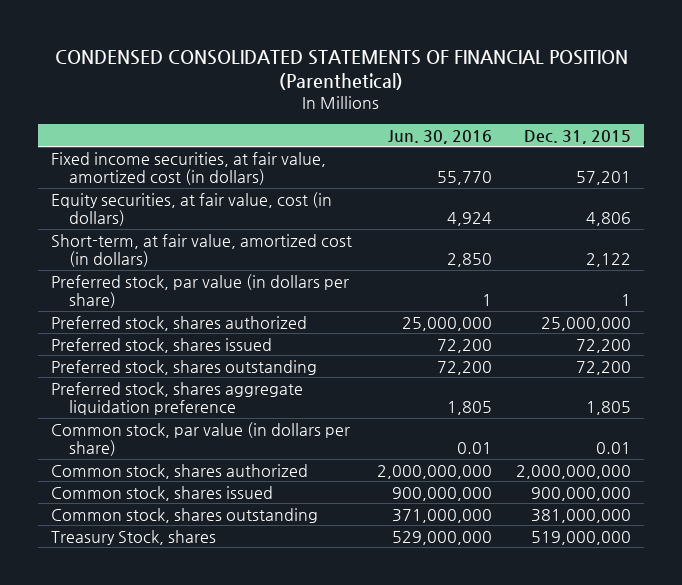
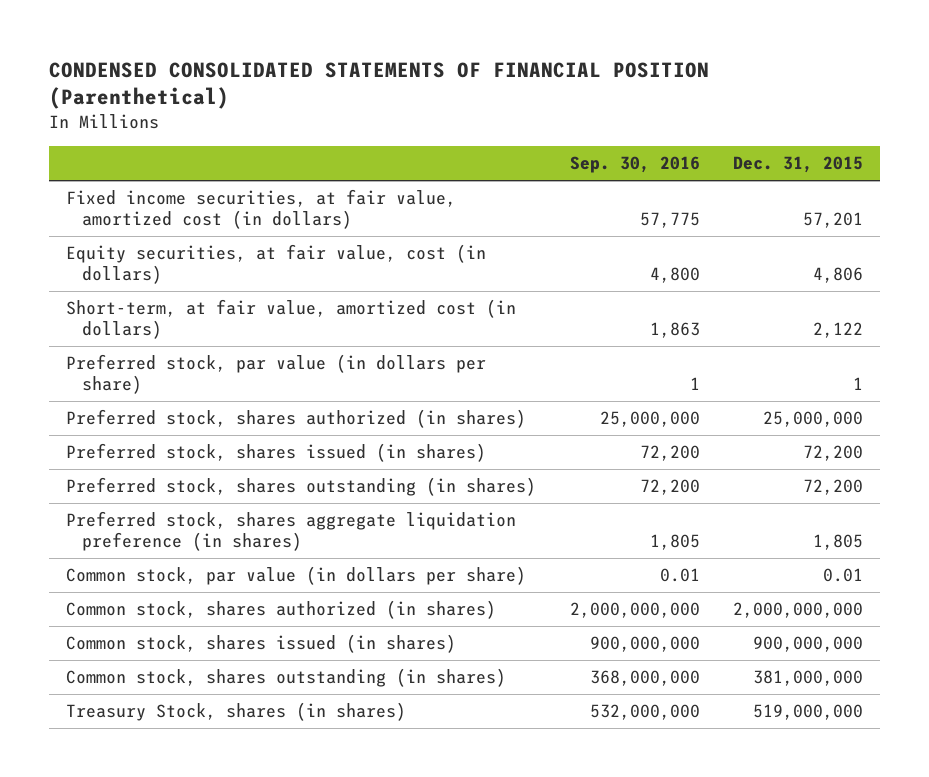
[387,129,492,144] Jun. 30, 2016 -> none
none -> [569,156,700,174] Sep. 30, 2016
[50,315,307,331] Preferred stock, shares authorized -> [66,409,527,429] Preferred stock, shares authorized (in shares)
[50,337,272,353] Preferred stock, shares issued -> [66,443,487,463] Preferred stock, shares issued (in shares)
[50,359,317,375] Preferred stock, shares outstanding -> [66,477,537,497] Preferred stock, shares outstanding (in shares)
[50,381,303,416] Preferred stock, shares aggregate liquidation preference -> [66,511,517,551] Preferred stock, shares aggregate liquidation preference (in shares)
[50,463,308,479] Common stock, shares authorized -> [66,600,497,620] Common stock, shares authorized (in shares)
[50,485,273,501] Common stock, shares issued -> [66,634,457,654] Common stock, shares issued (in shares)
[50,507,318,523] Common stock, shares outstanding -> [66,668,507,688] Common stock, shares outstanding (in shares)
[50,529,216,545] Treasury Stock, shares -> [66,702,407,722] Treasury Stock, shares (in shares)

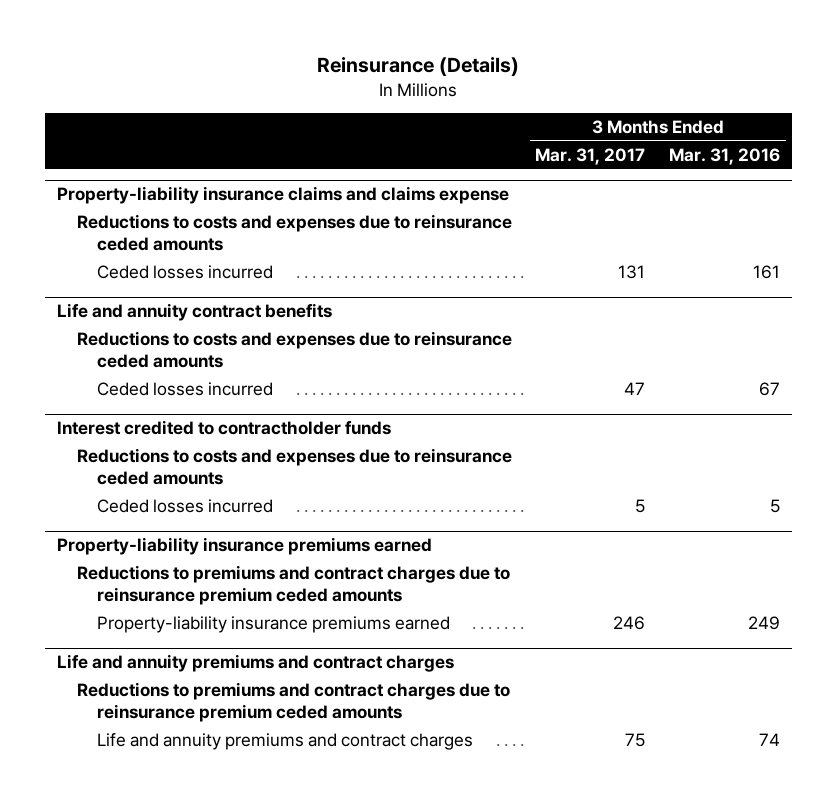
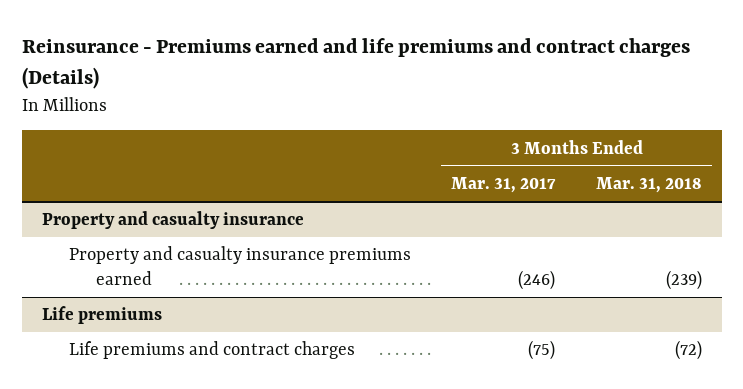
[317,57,520,77] Reinsurance (Details) -> [21,37,690,89] Reinsurance - Premiums earned and life premiums and contract charges (Details)
[669,147,781,165] Mar. 31, 2016 -> none
none -> [595,177,702,194] Mar. 31, 2018
[56,186,509,205] Property-liability insurance claims and claims expense -> none
[76,213,512,252] Reductions to costs and expenses due to reinsurance ceded amounts -> none
[96,264,273,279] Ceded losses incurred -> none
[56,303,332,322] Life and annuity contract benefits -> none
[76,330,512,369] Reductions to costs and expenses due to reinsurance ceded amounts -> none
[96,381,273,396] Ceded losses incurred -> none
[56,420,391,436] Interest credited to contractholder funds -> none
[76,447,512,486] Reductions to costs and expenses due to reinsurance ceded amounts -> none
[96,498,273,513] Ceded losses incurred -> none
[76,564,510,606] Reductions to premiums and contract charges due to reinsurance premium ceded amounts -> none
[76,681,510,723] Reductions to premiums and contract charges due to reinsurance premium ceded amounts -> none
[56,537,432,556] Property-liability insurance premiums earned -> [41,211,304,230] Property and casualty insurance
[96,615,450,633] Property-liability insurance premiums earned -> [68,246,411,285] Property and casualty insurance premiums earned
[613,615,646,630] 246 -> [518,269,556,290] (246)
[56,654,454,673] Life and annuity premiums and contract charges -> [41,306,162,325] Life premiums
[96,732,473,750] Life and annuity premiums and contract charges -> [68,341,355,360] Life premiums and contract charges
[625,732,646,747] 75 -> [528,340,556,361] (75)

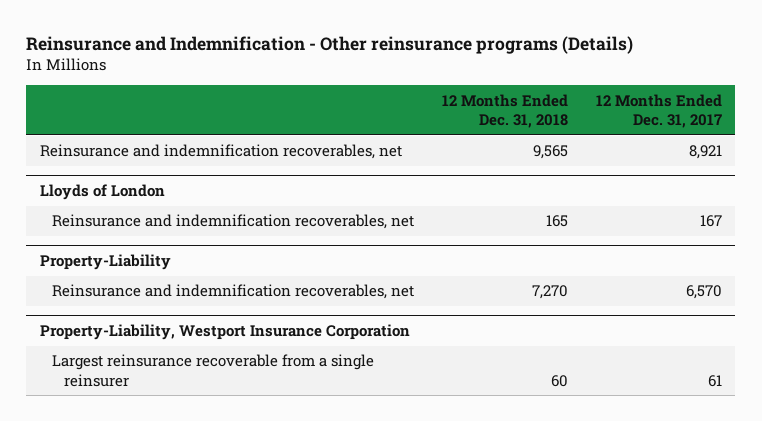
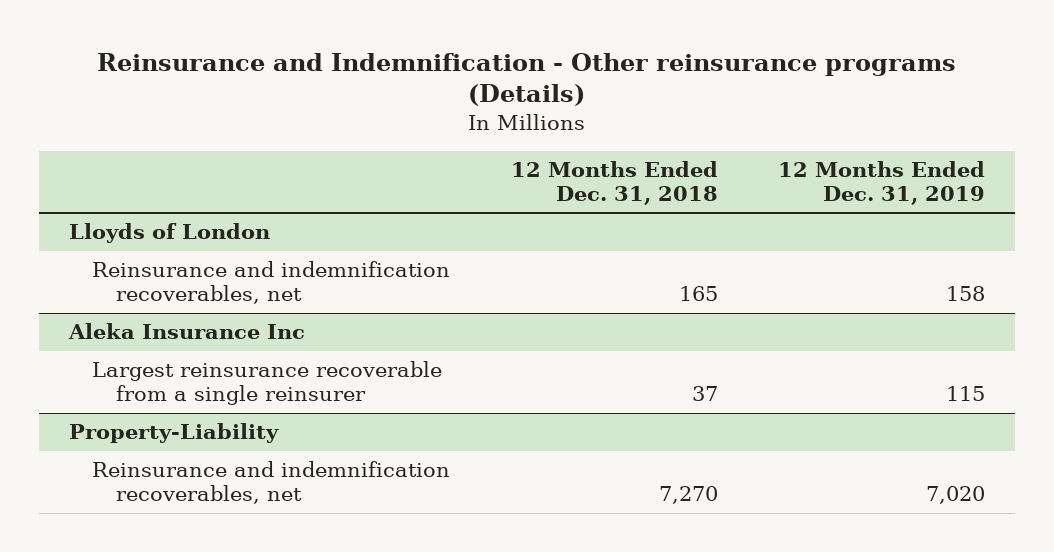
[595,93,722,129] 12 Months Ended Dec. 31, 2017 -> none
none -> [778,161,986,205] 12 Months Ended Dec. 31, 2019
[40,144,403,160] Reinsurance and indemnification recoverables, net -> none
none -> [67,323,305,340] Aleka Insurance Inc
none -> [92,361,443,406] Largest reinsurance recoverable from a single reinsurer
[40,324,411,341] Property-Liability, Westport Insurance Corporation -> none
[52,354,375,387] Largest reinsurance recoverable from a single reinsurer -> none

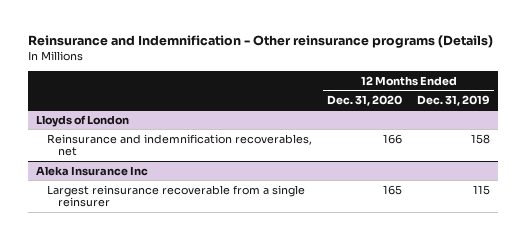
[510,161,718,205] 12 Months Ended Dec. 31, 2018 -> none
none -> [327,94,403,106] Dec. 31, 2020
[68,423,279,444] Property-Liability -> none
[92,461,451,505] Reinsurance and indemnification recoverables, net -> none

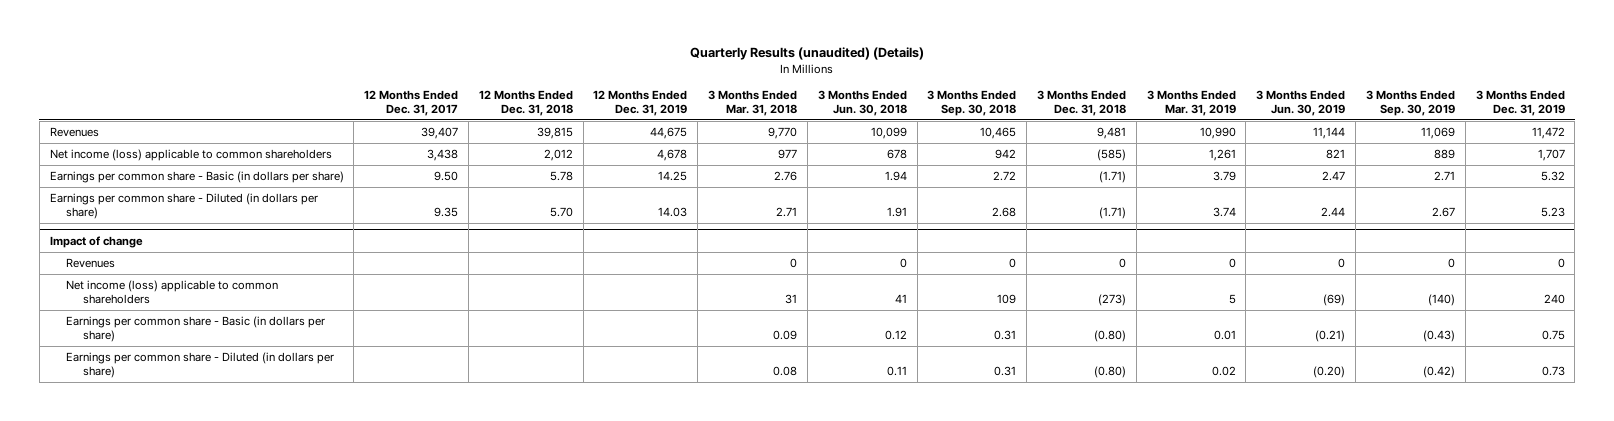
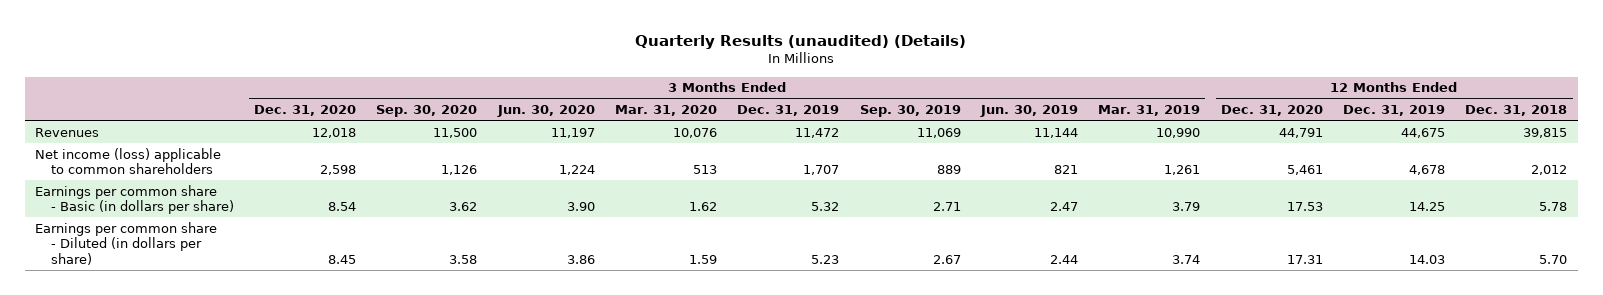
[364,90,459,116] 12 Months Ended Dec. 31, 2017 -> none
[708,90,798,116] 3 Months Ended Mar. 31, 2018 -> none
[817,90,907,116] 3 Months Ended Jun. 30, 2018 -> none
[927,90,1017,116] 3 Months Ended Sep. 30, 2018 -> none
[1037,90,1127,116] 3 Months Ended Dec. 31, 2018 -> none
none -> [254,105,357,117] Dec. 31, 2020
none -> [376,105,478,118] Sep. 30, 2020
none -> [496,105,595,118] Jun. 30, 2020
none -> [615,105,718,117] Mar. 31, 2020
none -> [1220,105,1323,117] Dec. 31, 2020
[49,236,143,249] Impact of change -> none
[66,258,116,269] Revenues -> none
[66,280,279,304] Net income (loss) applicable to common shareholders -> none
[66,316,326,342] Earnings per common share - Basic (in dollars per share) -> none
[66,352,335,378] Earnings per common share - Diluted (in dollars per share) -> none

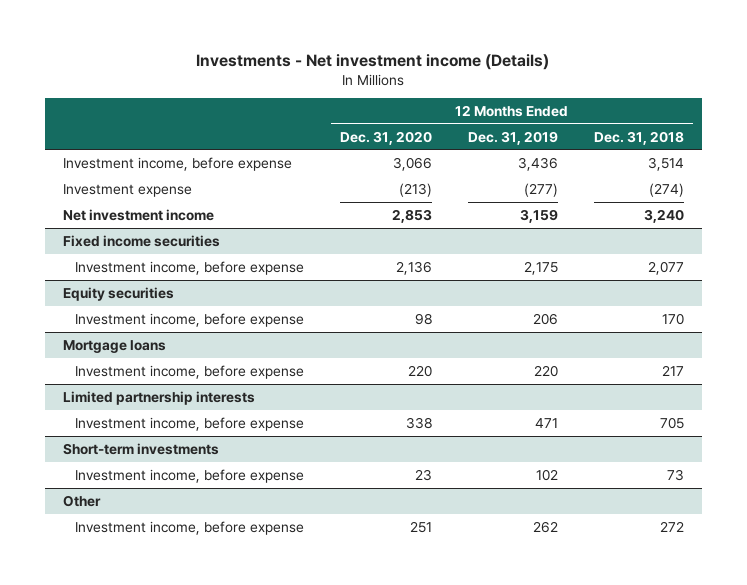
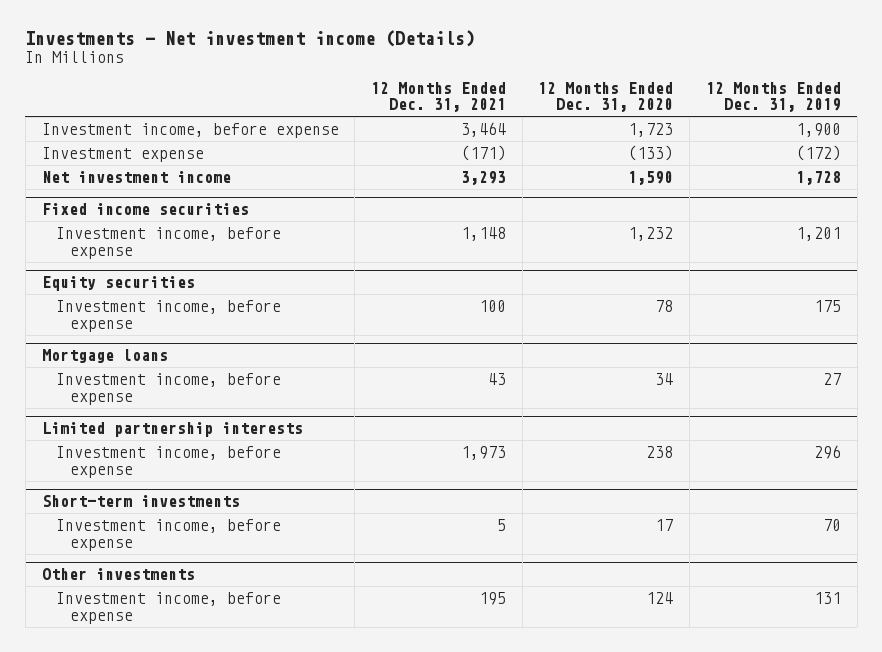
[594,130,685,145] Dec. 31, 2018 -> none
none -> [371,81,507,113] 12 Months Ended Dec. 31, 2021
[393,156,433,171] 3,066 -> [628,122,674,137] 1,723
[518,156,559,171] 3,436 -> [795,122,841,137] 1,900
[399,182,433,197] (213) -> [628,144,674,161] (133)
[524,182,559,197] (277) -> [795,144,841,161] (172)
[392,208,433,223] 2,853 -> [628,170,674,185] 1,590
[520,208,559,223] 3,159 -> [795,170,841,185] 1,728
[396,260,433,275] 2,136 -> [628,226,674,241] 1,232
[524,260,559,275] 2,175 -> [795,226,841,241] 1,201
[415,312,433,325] 98 -> [655,299,674,312] 78
[533,312,559,325] 206 -> [813,299,841,312] 175
[408,364,433,377] 220 -> [655,372,674,385] 34
[534,364,559,377] 220 -> [822,372,841,385] 27
[406,416,433,429] 338 -> [646,445,674,458] 238
[535,417,559,428] 471 -> [813,444,841,459] 296
[415,468,433,481] 23 -> [655,518,674,531] 17
[536,468,559,481] 102 -> [822,518,841,531] 70
[62,494,101,507] Other -> [41,568,195,581] Other investments
[410,520,433,533] 251 -> [646,591,674,604] 124
[533,520,559,533] 262 -> [813,591,841,604] 131

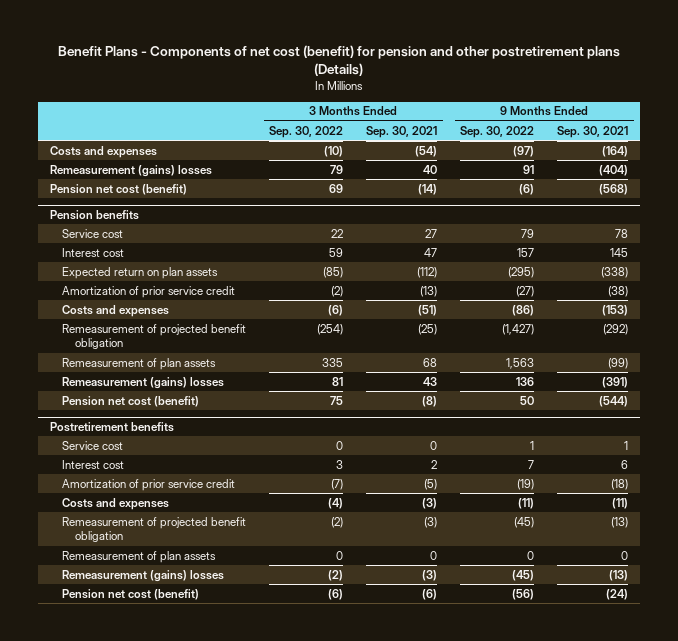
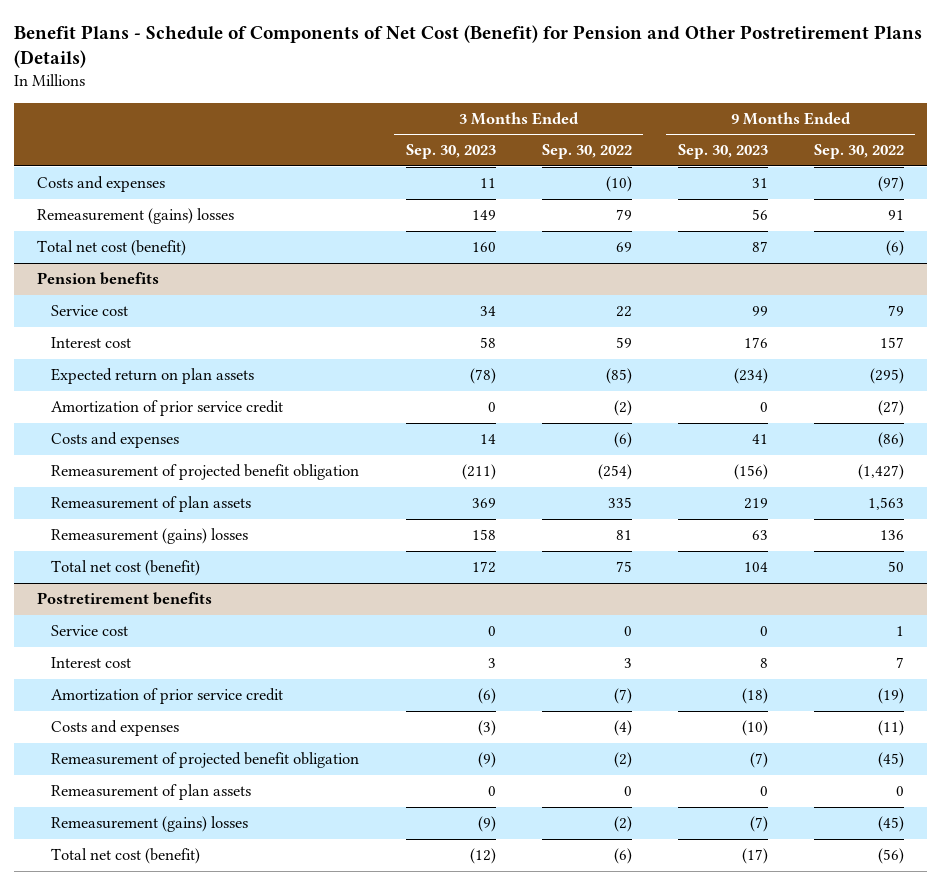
[58,45,621,77] Benefit Plans - Components of net cost (benefit) for pension and other postretirement plans (Details) -> [13,25,922,69] Benefit Plans - Schedule of Components of Net Cost (Benefit) for Pension and Other Postretirement Plans (Details)
[366,125,438,138] Sep. 30, 2021 -> none
[557,125,629,138] Sep. 30, 2021 -> none
none -> [405,144,496,160] Sep. 30, 2023
none -> [677,144,768,160] Sep. 30, 2023
[49,183,187,195] Pension net cost (benefit) -> [36,240,186,257] Total net cost (benefit)
[62,395,200,407] Pension net cost (benefit) -> [51,560,201,577] Total net cost (benefit)
[62,588,200,600] Pension net cost (benefit) -> [51,848,201,865] Total net cost (benefit)

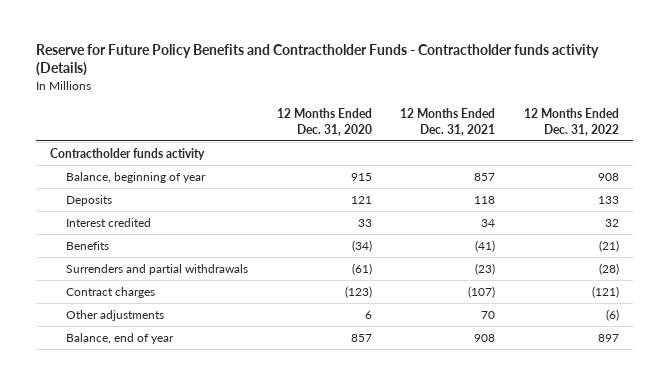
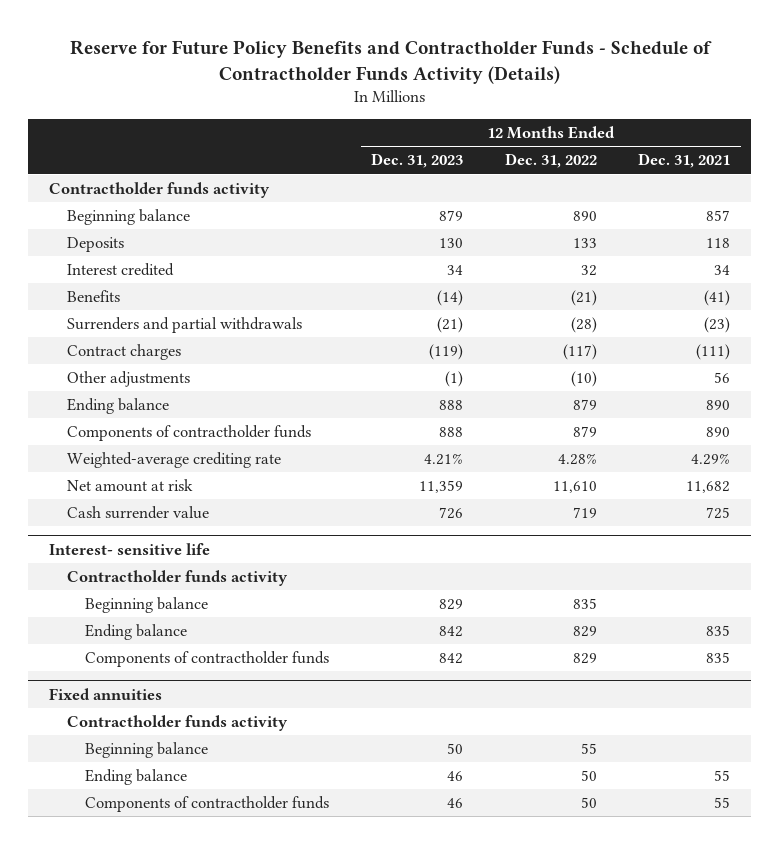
[35,43,599,77] Reserve for Future Policy Benefits and Contractholder Funds - Contractholder funds activity (Details) -> [69,39,712,84] Reserve for Future Policy Benefits and Contractholder Funds - Schedule of Contractholder Funds Activity (Details)
[276,107,372,136] 12 Months Ended Dec. 31, 2020 -> none
none -> [370,153,463,169] Dec. 31, 2023
[66,171,207,183] Balance, beginning of year -> [67,209,191,226] Beginning balance
[598,172,620,181] 908 -> [572,211,597,222] 890
[468,285,496,298] (107) -> [696,344,731,361] (111)
[592,285,620,298] (121) -> [562,344,597,361] (117)
[481,310,496,319] 70 -> [714,372,731,384] 56
[606,308,620,321] (6) -> [570,371,597,388] (10)
[66,332,175,344] Balance, end of year -> [67,398,170,415] Ending balance
[474,333,496,342] 908 -> [706,400,731,411] 890
[598,333,620,342] 897 -> [572,399,597,411] 879
none -> [67,425,312,442] Components of contractholder funds
none -> [67,452,282,469] Weighted-average crediting rate
none -> [67,479,194,493] Net amount at risk
none -> [67,506,210,520] Cash surrender value
none -> [48,543,210,556] Interest- sensitive life
none -> [67,570,289,587] Contractholder funds activity
none -> [85,597,209,614] Beginning balance
none -> [85,624,188,641] Ending balance
none -> [85,651,330,668] Components of contractholder funds
none -> [48,688,162,701] Fixed annuities
none -> [67,715,289,732] Contractholder funds activity
none -> [85,742,209,759] Beginning balance
none -> [85,769,188,786] Ending balance
none -> [85,796,330,813] Components of contractholder funds

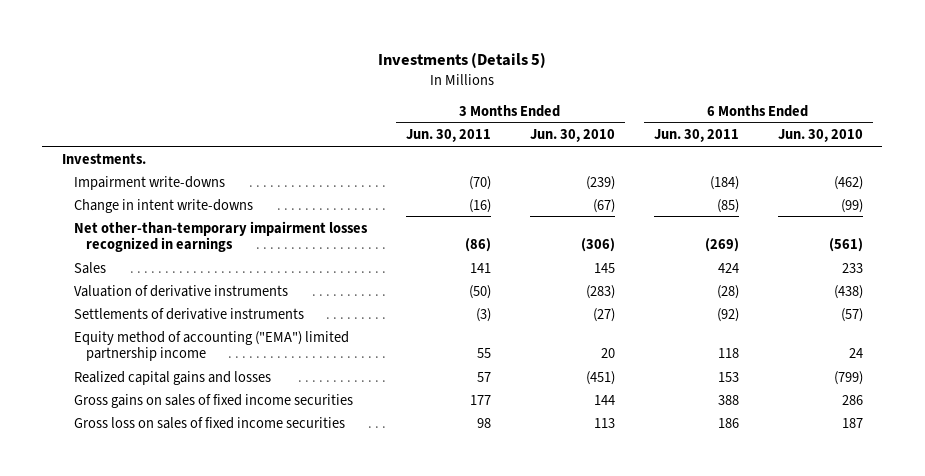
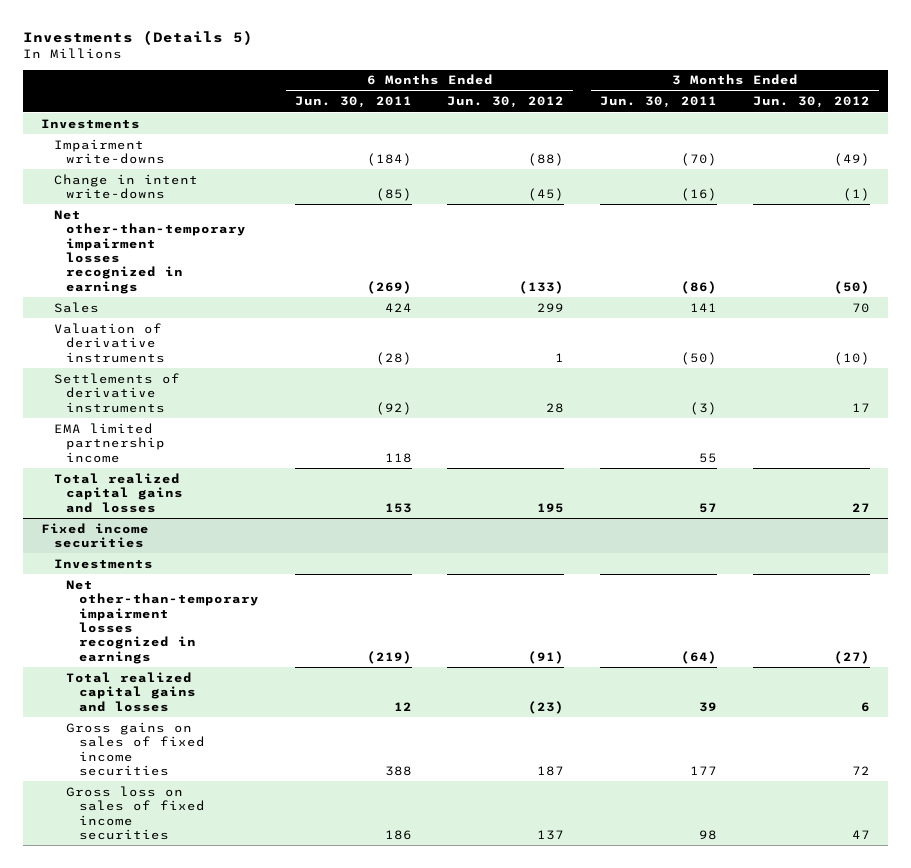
[529,129,615,143] Jun. 30, 2010 -> none
[777,129,863,143] Jun. 30, 2010 -> none
none -> [447,96,565,109] Jun. 30, 2012
none -> [753,96,871,109] Jun. 30, 2012
[61,152,146,164] Investments. -> [40,118,140,129] Investments
[73,330,349,362] Equity method of accounting ("EMA") limited partnership income -> [53,422,166,463] EMA limited partnership income
[73,370,271,385] Realized capital gains and losses -> [53,472,184,513] Total realized capital gains and losses
none -> [40,522,149,549] Fixed income securities
none -> [53,558,153,569] Investments
none -> [66,579,259,664] Net other-than-temporary impairment losses recognized in earnings
none -> [66,671,196,712] Total realized capital gains and losses

